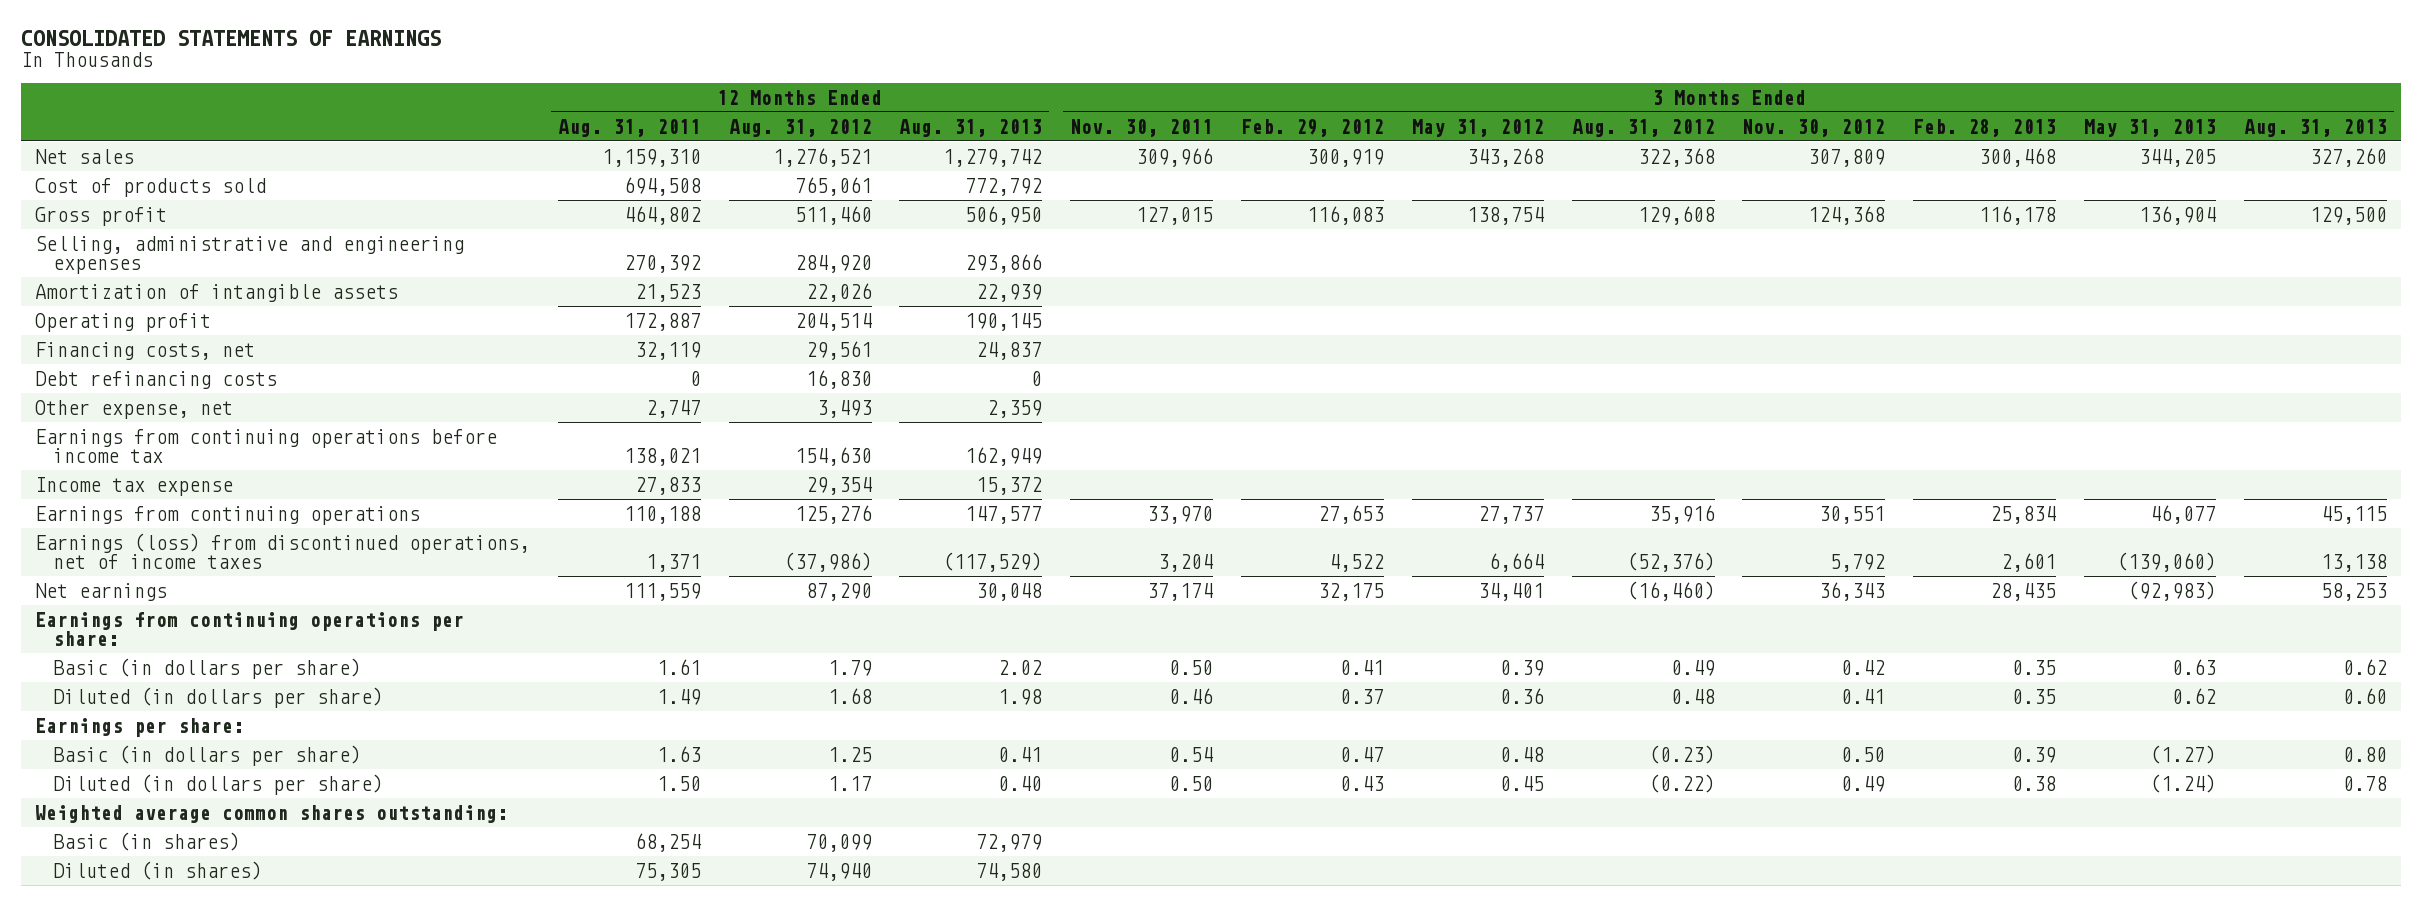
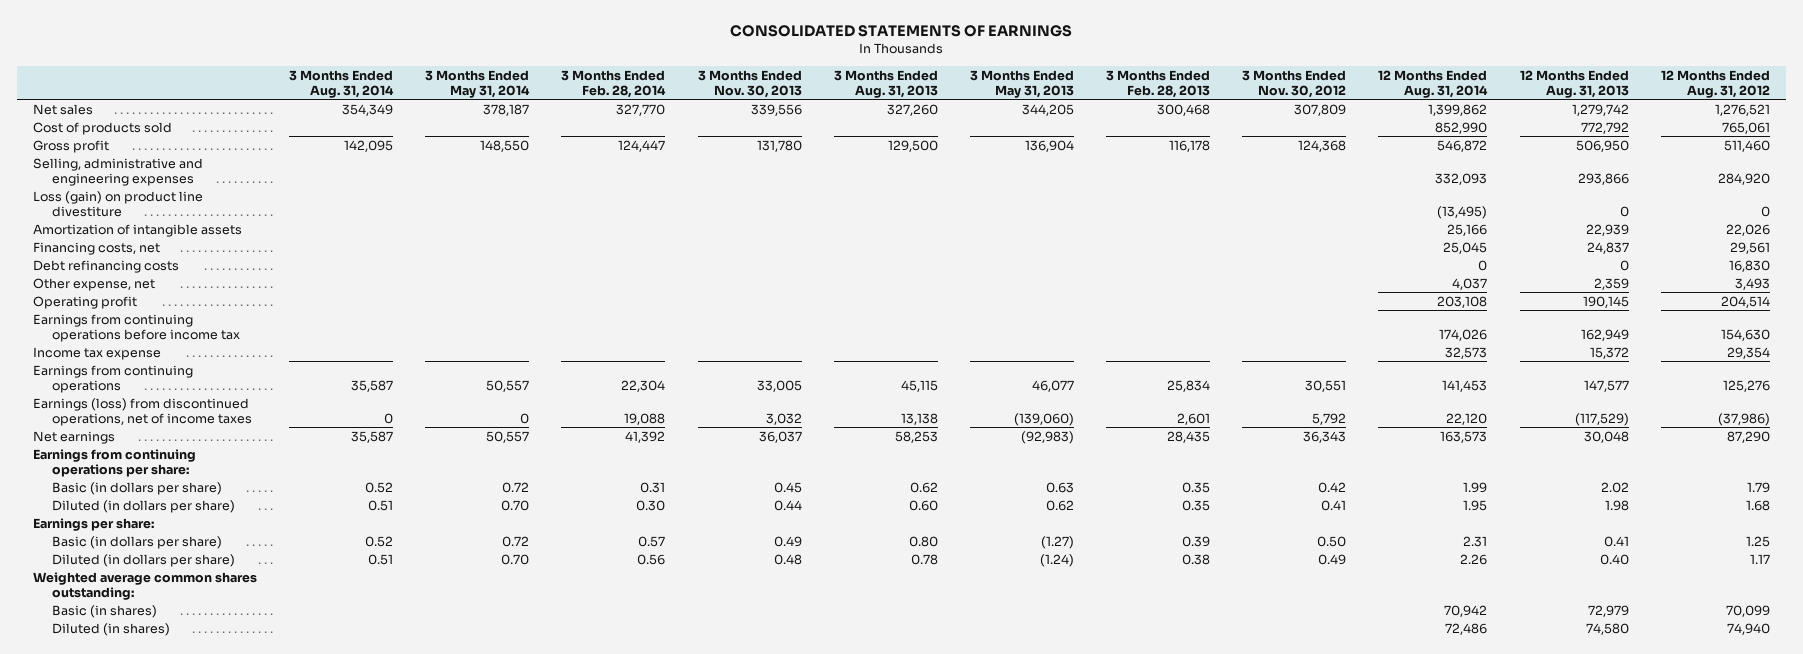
[557,118,701,137] Aug. 31, 2011 -> none
[1070,118,1214,137] Nov. 30, 2011 -> none
[1241,118,1385,137] Feb. 29, 2012 -> none
[1411,118,1544,137] May 31, 2012 -> none
[1571,118,1715,137] Aug. 31, 2012 -> none
none -> [289,69,395,98] 3 Months Ended Aug. 31, 2014
none -> [425,69,531,98] 3 Months Ended May 31, 2014
none -> [561,69,667,98] 3 Months Ended Feb. 28, 2014
none -> [697,69,802,98] 3 Months Ended Nov. 30, 2013
none -> [1378,69,1489,98] 12 Months Ended Aug. 31, 2014
none -> [32,190,203,217] Loss (gain) on product line divestiture
[35,312,212,332] Operating profit -> [32,295,137,309] Operating profit

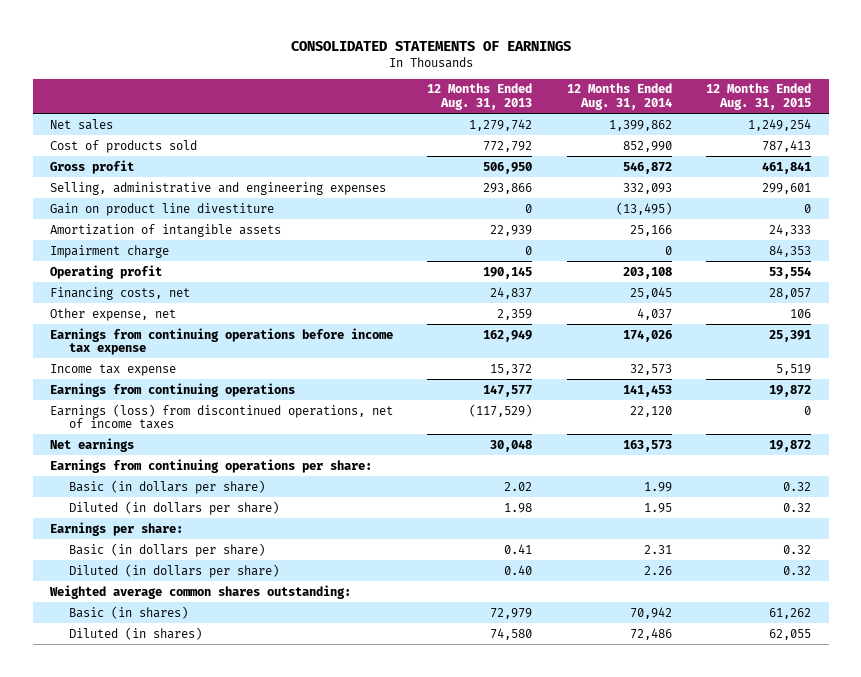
[289,69,395,98] 3 Months Ended Aug. 31, 2014 -> none
[425,69,531,98] 3 Months Ended May 31, 2014 -> none
[561,69,667,98] 3 Months Ended Feb. 28, 2014 -> none
[697,69,802,98] 3 Months Ended Nov. 30, 2013 -> none
[833,69,938,98] 3 Months Ended Aug. 31, 2013 -> none
[969,69,1074,98] 3 Months Ended May 31, 2013 -> none
[1106,69,1211,98] 3 Months Ended Feb. 28, 2013 -> none
[1242,69,1347,98] 3 Months Ended Nov. 30, 2012 -> none
[1660,69,1770,98] 12 Months Ended Aug. 31, 2012 -> none
none -> [706,83,812,110] 12 Months Ended Aug. 31, 2015
[32,190,203,217] Loss (gain) on product line divestiture -> [49,202,274,216] Gain on product line divestiture
none -> [49,244,169,258] Impairment charge
[32,295,137,309] Operating profit -> [49,264,162,279] Operating profit
[32,259,179,273] Debt refinancing costs -> none
[32,313,241,342] Earnings from continuing operations before income tax -> [49,327,393,356] Earnings from continuing operations before income tax expense

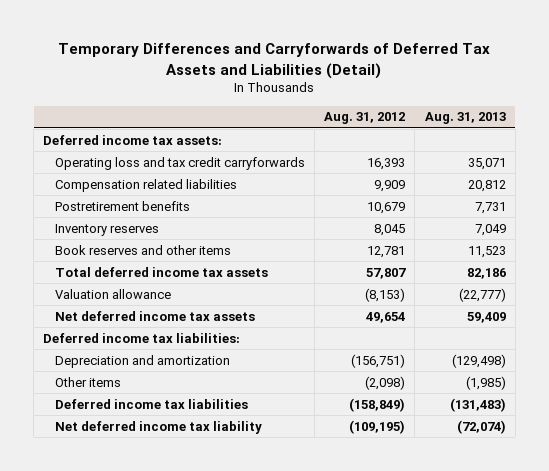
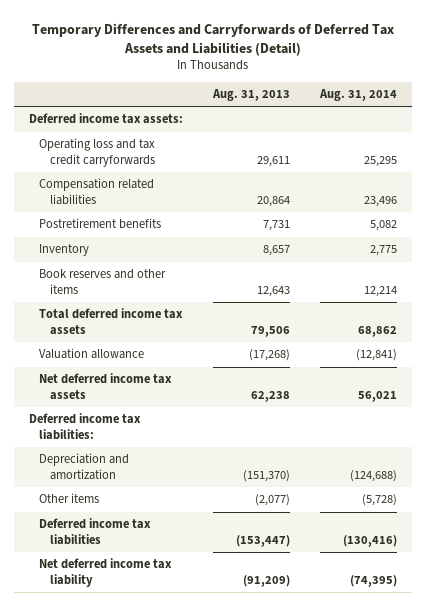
[324,112,406,125] Aug. 31, 2012 -> none
none -> [319,89,398,102] Aug. 31, 2014
[467,157,506,170] 35,071 -> [257,155,291,167] 29,611
[467,179,506,192] 20,812 -> [257,195,291,207] 20,864
[54,223,159,236] Inventory reserves -> [39,244,90,257] Inventory
[474,223,506,236] 7,049 -> [263,245,291,257] 8,657
[467,245,506,258] 11,523 -> [257,285,291,297] 12,643
[466,267,506,279] 82,186 -> [251,325,291,337] 79,506
[458,287,506,302] (22,777) -> [249,349,291,362] (17,268)
[466,311,506,323] 59,409 -> [251,390,291,402] 62,238
[451,353,506,368] (129,498) -> [243,469,291,482] (151,370)
[465,375,506,390] (1,985) -> [255,494,291,507] (2,077)
[449,397,506,412] (131,483) -> [236,534,291,547] (153,447)
[456,419,506,434] (72,074) -> [243,574,291,587] (91,209)

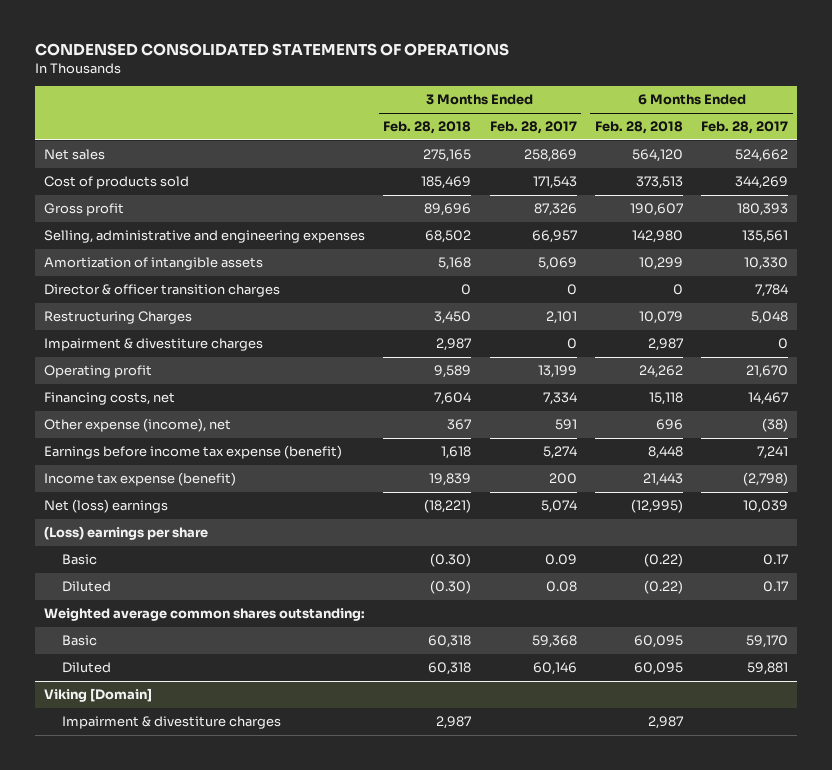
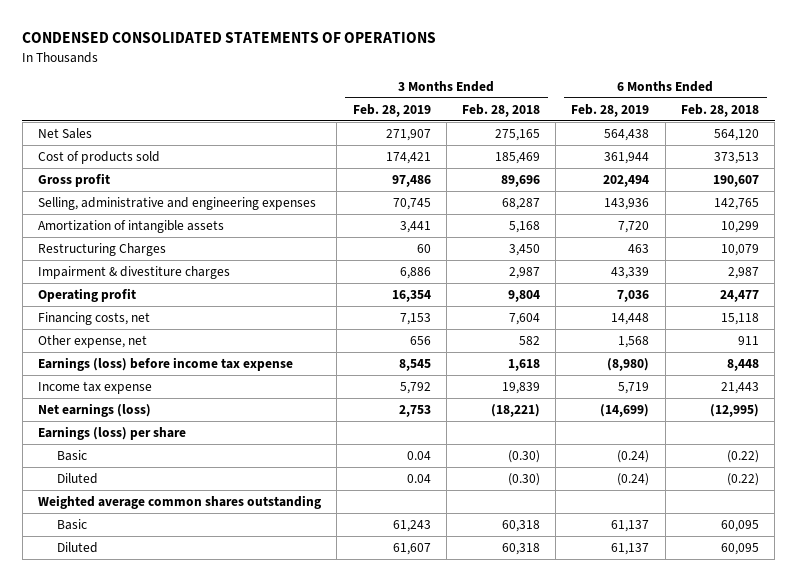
[489,121,577,135] Feb. 28, 2017 -> none
[701,121,789,135] Feb. 28, 2017 -> none
none -> [352,103,431,117] Feb. 28, 2019
none -> [571,103,650,117] Feb. 28, 2019
[43,149,105,161] Net sales -> [38,127,93,139] Net Sales
[425,230,472,244] 68,502 -> [502,197,541,210] 68,287
[631,230,683,244] 142,980 -> [713,197,759,210] 142,765
[43,284,280,298] Director & officer transition charges -> none
[434,365,472,379] 9,589 -> [508,289,541,302] 9,804
[638,365,683,379] 24,262 -> [719,289,759,302] 24,477
[43,418,231,433] Other expense (income), net -> [38,334,148,348] Other expense, net
[447,419,472,431] 367 -> [519,335,541,345] 582
[655,419,683,431] 696 -> [737,335,759,345] 911
[43,445,342,460] Earnings before income tax expense (benefit) -> [38,356,294,371] Earnings (loss) before income tax expense
[43,472,236,487] Income tax expense (benefit) -> [38,380,153,394] Income tax expense
[43,499,168,514] Net (loss) earnings -> [38,402,152,417] Net earnings (loss)
[43,526,208,541] (Loss) earnings per share -> [38,425,187,440] Earnings (loss) per share
[43,608,365,622] Weighted average common shares outstanding: -> [38,494,322,509] Weighted average common shares outstanding
[43,688,152,703] Viking [Domain] -> none
[61,716,281,730] Impairment & divestiture charges -> none

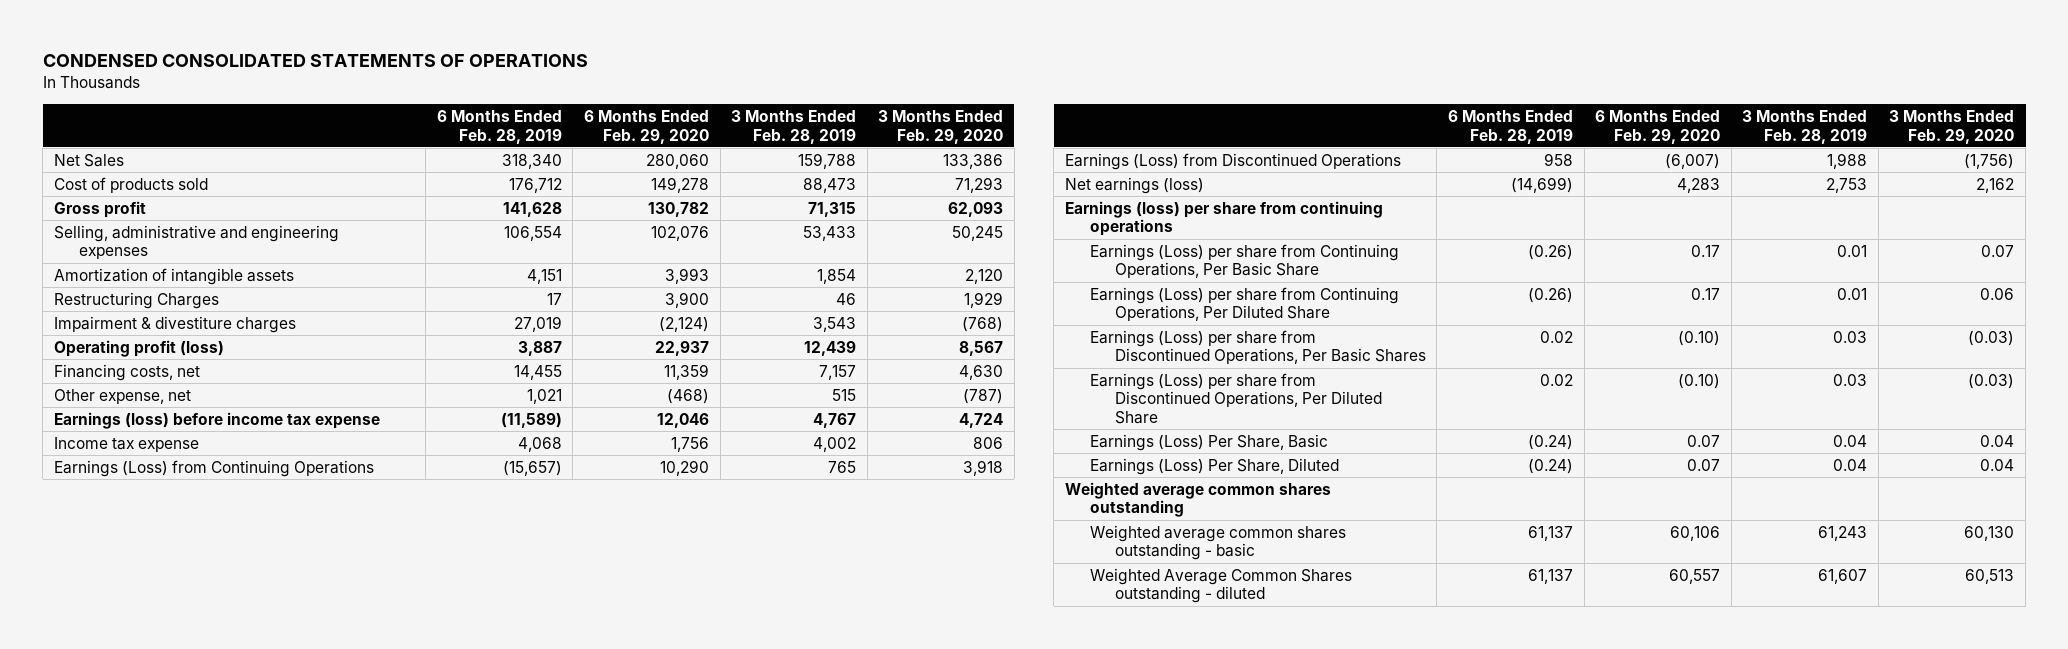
[462,103,541,117] Feb. 28, 2018 -> none
[680,103,759,117] Feb. 28, 2018 -> none
none -> [584,109,710,144] 6 Months Ended Feb. 29, 2020
none -> [878,109,1004,144] 3 Months Ended Feb. 29, 2020
[385,128,431,141] 271,907 -> [798,152,857,169] 159,788
[604,128,650,141] 564,438 -> [501,153,562,169] 318,340
[385,151,431,164] 174,421 -> [803,177,857,193] 88,473
[604,151,650,164] 361,944 -> [508,177,562,193] 176,712
[391,174,431,187] 97,486 -> [808,201,857,217] 71,315
[603,174,650,187] 202,494 -> [502,201,562,217] 141,628
[392,197,431,210] 70,745 -> [803,225,857,241] 53,433
[604,197,650,210] 143,936 -> [503,225,562,241] 106,554
[399,220,431,233] 3,441 -> [817,268,857,284] 1,854
[618,220,650,233] 7,720 -> [526,268,562,284] 4,151
[416,243,431,253] 60 -> [836,292,857,305] 46
[628,243,650,253] 463 -> [546,292,562,305] 17
[399,266,431,279] 6,886 -> [813,316,857,332] 3,543
[611,266,650,279] 43,339 -> [513,315,562,332] 27,019
[38,287,137,302] Operating profit -> [53,339,224,357] Operating profit (loss)
[391,289,431,302] 16,354 -> [804,340,857,356] 12,439
[617,289,650,302] 7,036 -> [517,340,562,356] 3,887
[399,312,431,325] 7,153 -> [819,364,857,380] 7,157
[611,312,650,325] 14,448 -> [513,364,562,380] 14,455
[409,335,431,345] 656 -> [832,388,857,401] 515
[618,335,650,348] 1,568 -> [526,388,562,404] 1,021
[398,358,431,371] 8,545 -> [813,412,857,428] 4,767
[607,357,650,371] (8,980) -> [500,412,562,428] (11,589)
[399,381,431,394] 5,792 -> [813,436,857,452] 4,002
[618,381,650,394] 5,719 -> [517,436,562,452] 4,068
none -> [53,459,374,477] Earnings (Loss) from Continuing Operations
none -> [1064,152,1401,170] Earnings (Loss) from Discontinued Operations
[38,425,187,440] Earnings (loss) per share -> [1064,200,1383,237] Earnings (loss) per share from continuing operations
none -> [1089,243,1399,279] Earnings (Loss) per share from Continuing Operations, Per Basic Share
none -> [1089,286,1399,322] Earnings (Loss) per share from Continuing Operations, Per Diluted Share
none -> [1089,329,1426,365] Earnings (Loss) per share from Discontinued Operations, Per Basic Shares
none -> [1089,372,1382,425] Earnings (Loss) per share from Discontinued Operations, Per Diluted Share
[56,449,87,461] Basic -> [1089,433,1328,451] Earnings (Loss) Per Share, Basic
[56,472,98,484] Diluted -> [1089,457,1339,475] Earnings (Loss) Per Share, Diluted
[56,518,87,530] Basic -> [1089,524,1346,561] Weighted average common shares outstanding - basic
[56,541,98,553] Diluted -> [1089,567,1352,604] Weighted Average Common Shares outstanding - diluted

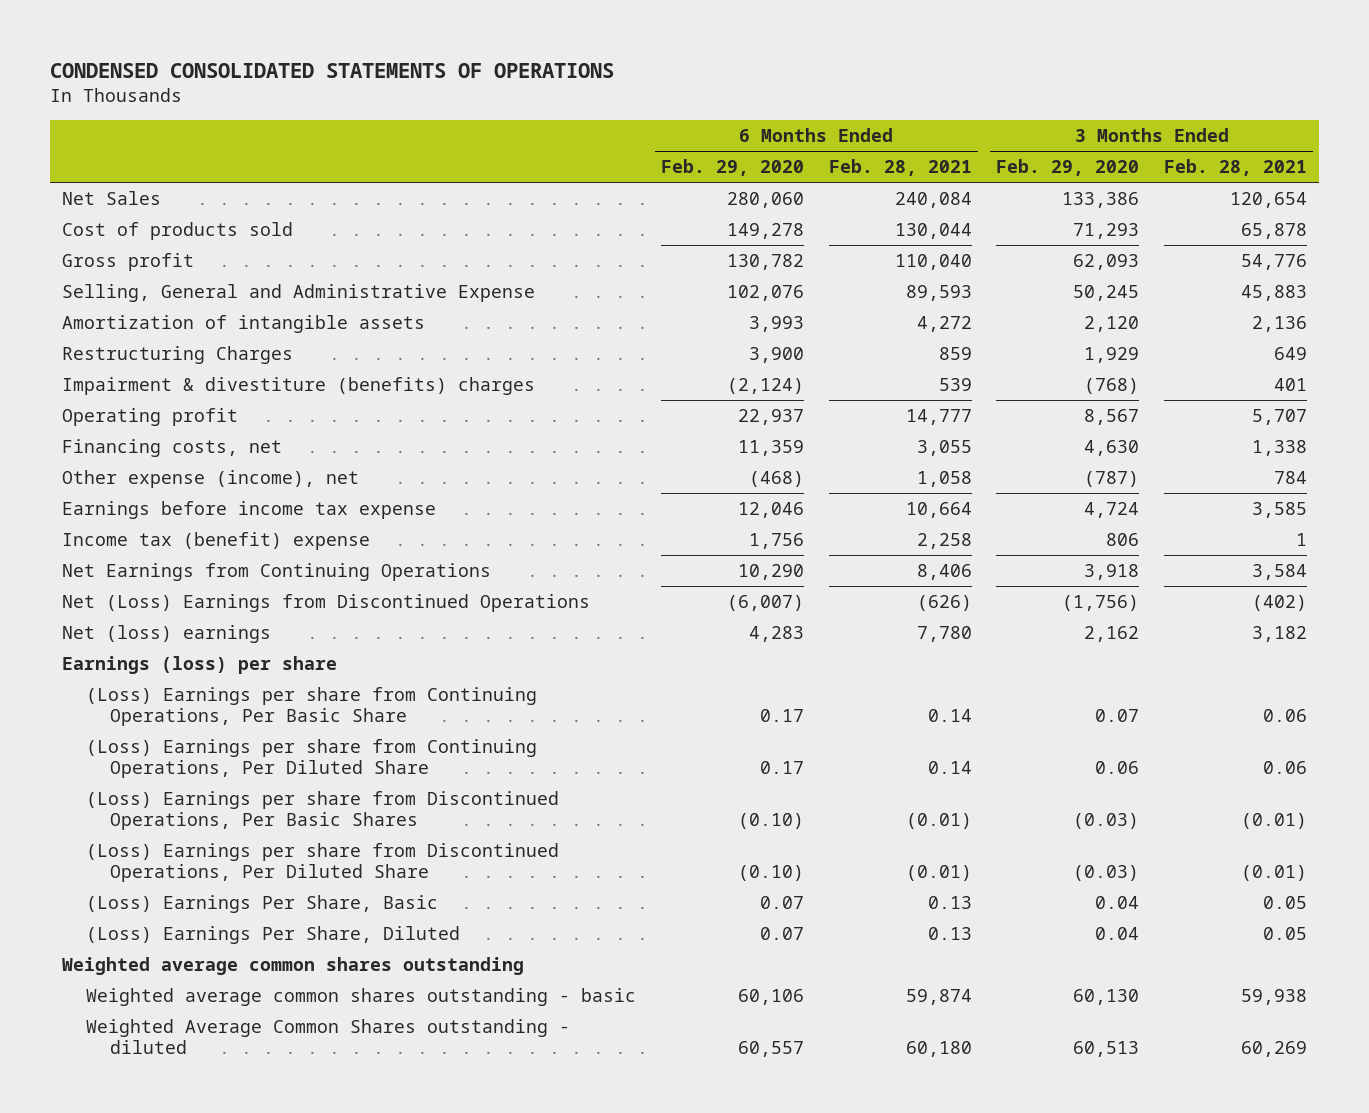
[436,109,562,144] 6 Months Ended Feb. 28, 2019 -> none
[731,109,857,144] 3 Months Ended Feb. 28, 2019 -> none
none -> [828,159,972,177] Feb. 28, 2021
none -> [1164,159,1308,177] Feb. 28, 2021
[53,224,339,260] Selling, administrative and engineering expenses -> [62,283,536,302] Selling, General and Administrative Expense
[53,315,296,333] Impairment & divestiture charges -> [62,376,536,395] Impairment & divestiture (benefits) charges
[53,339,224,357] Operating profit (loss) -> [62,407,239,426] Operating profit
[53,388,191,404] Other expense, net -> [62,469,360,488] Other expense (income), net
[53,411,380,429] Earnings (loss) before income tax expense -> [62,500,437,519] Earnings before income tax expense
[53,436,199,452] Income tax expense -> [62,531,371,550] Income tax (benefit) expense
[53,459,374,477] Earnings (Loss) from Continuing Operations -> [62,562,492,581] Net Earnings from Continuing Operations
[1064,152,1401,170] Earnings (Loss) from Discontinued Operations -> [62,593,591,612] Net (Loss) Earnings from Discontinued Operations
[1064,176,1204,194] Net earnings (loss) -> [62,624,272,643] Net (loss) earnings
[1064,200,1383,237] Earnings (loss) per share from continuing operations -> [62,655,338,674] Earnings (loss) per share
[1089,243,1399,279] Earnings (Loss) per share from Continuing Operations, Per Basic Share -> [86,686,538,726] (Loss) Earnings per share from Continuing Operations, Per Basic Share
[1089,286,1399,322] Earnings (Loss) per share from Continuing Operations, Per Diluted Share -> [86,738,538,778] (Loss) Earnings per share from Continuing Operations, Per Diluted Share
[1089,329,1426,365] Earnings (Loss) per share from Discontinued Operations, Per Basic Shares -> [86,790,560,830] (Loss) Earnings per share from Discontinued Operations, Per Basic Shares
[1089,372,1382,425] Earnings (Loss) per share from Discontinued Operations, Per Diluted Share -> [86,842,560,882] (Loss) Earnings per share from Discontinued Operations, Per Diluted Share
[1089,433,1328,451] Earnings (Loss) Per Share, Basic -> [86,894,439,913] (Loss) Earnings Per Share, Basic
[1089,457,1339,475] Earnings (Loss) Per Share, Diluted -> [86,925,461,944] (Loss) Earnings Per Share, Diluted

